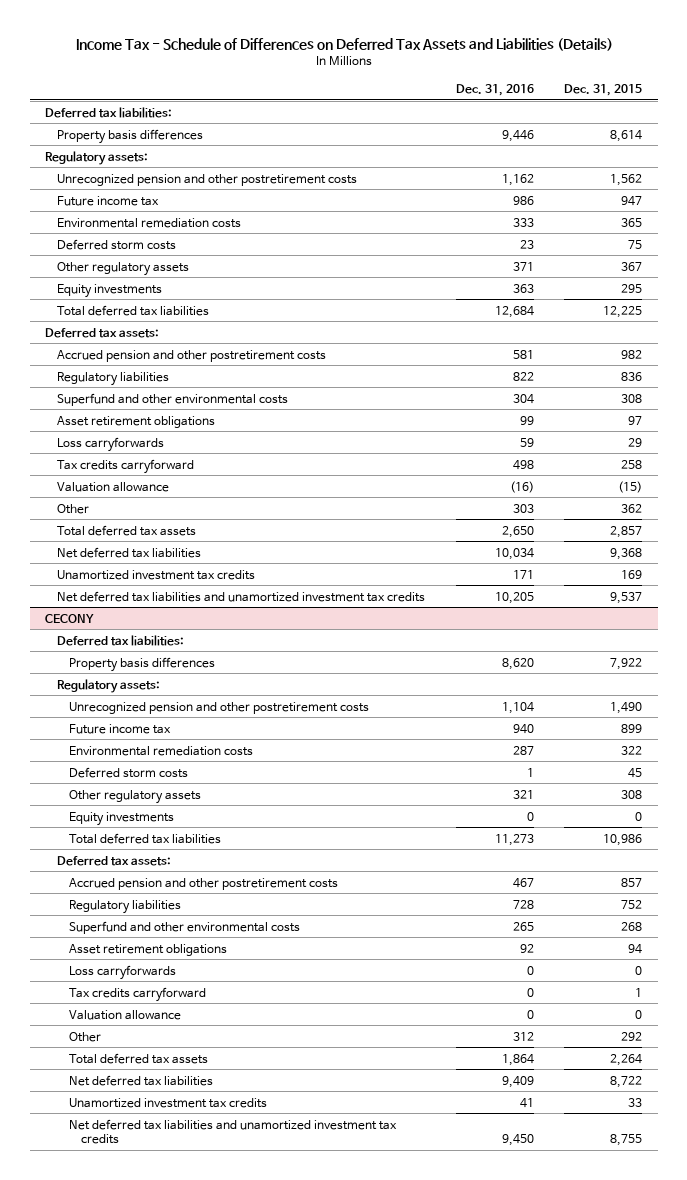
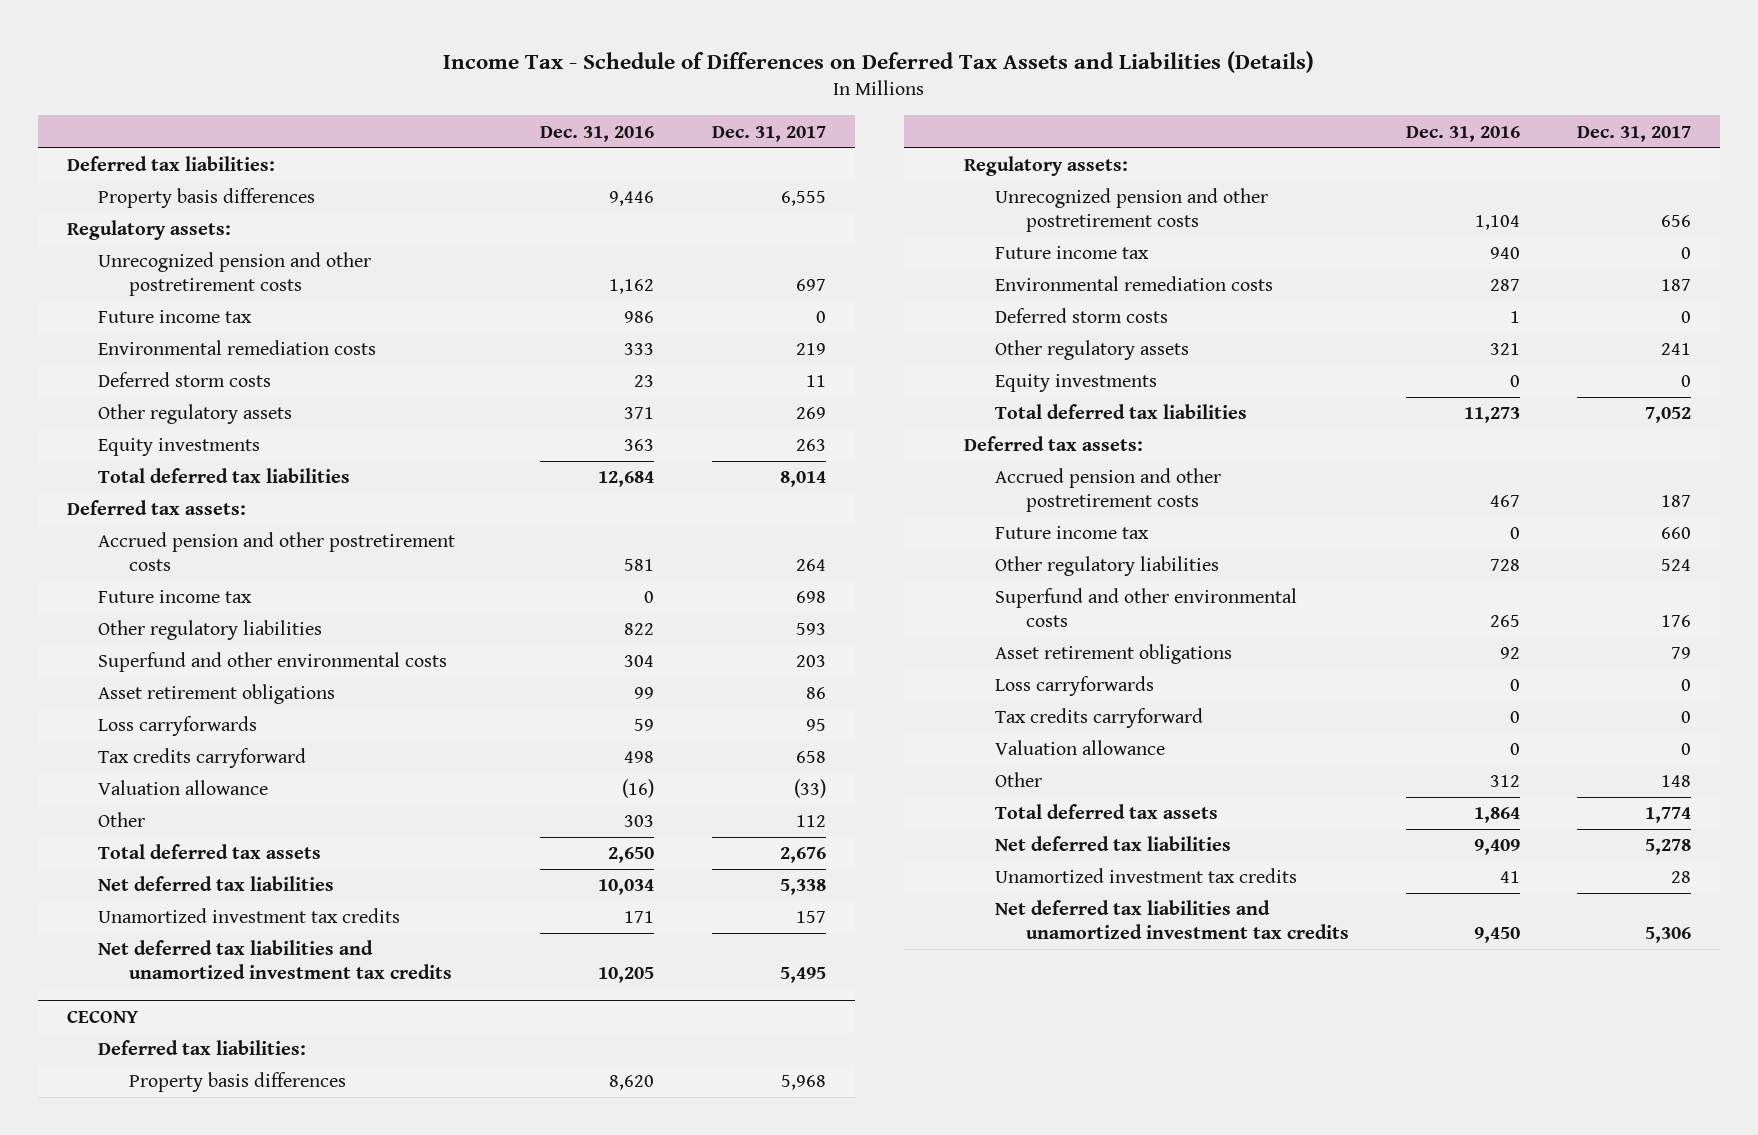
[564,83,643,96] Dec. 31, 2015 -> none
none -> [711,125,826,142] Dec. 31, 2017
none -> [97,590,252,604] Future income tax
[57,371,170,386] Regulatory liabilities -> [97,620,322,641] Other regulatory liabilities
none -> [994,526,1149,540] Future income tax
[68,899,181,914] Regulatory liabilities -> [994,556,1219,577] Other regulatory liabilities

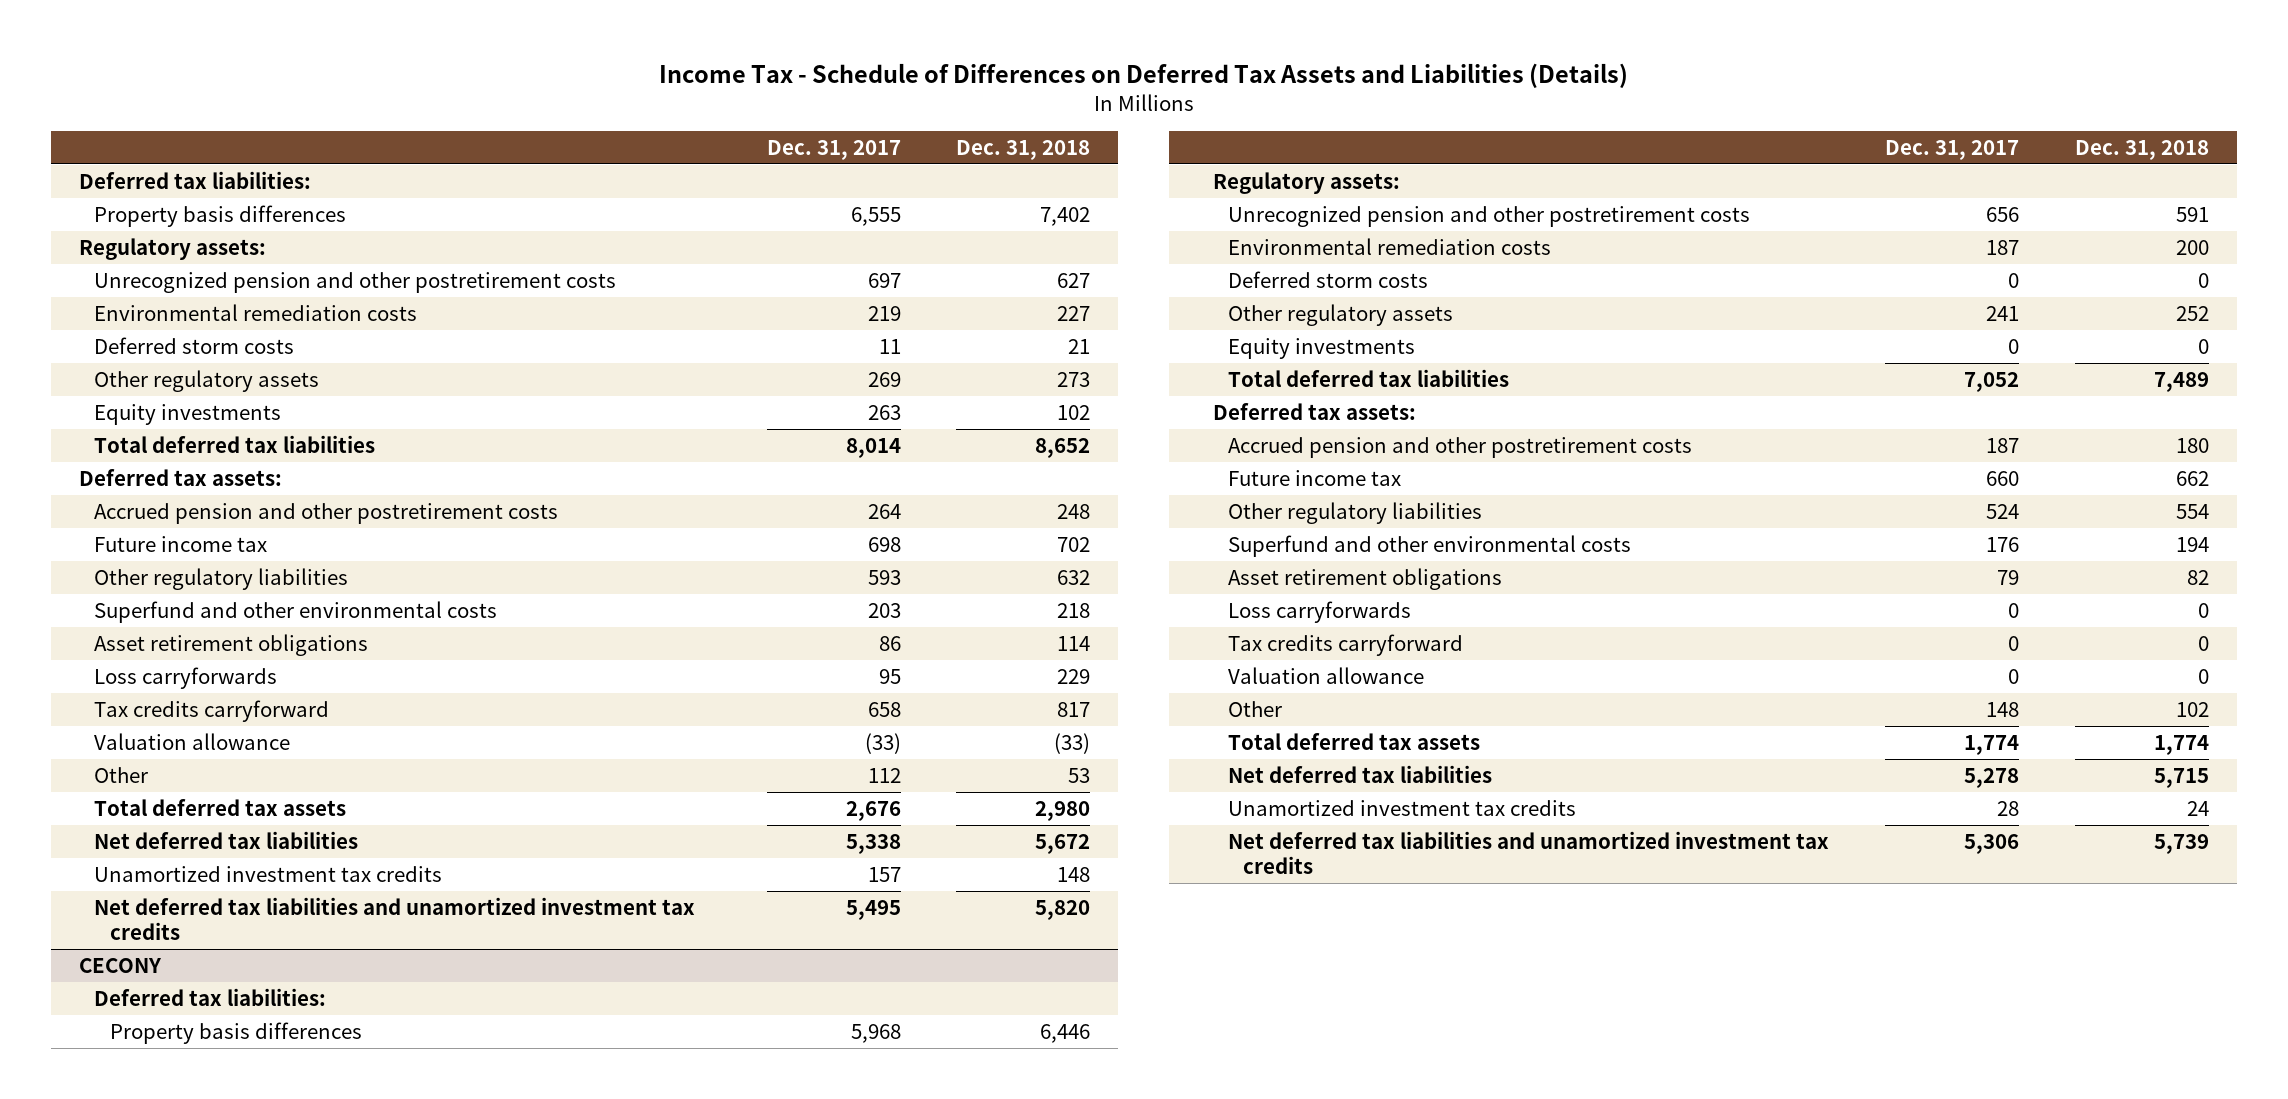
[540,125,655,142] Dec. 31, 2016 -> none
none -> [956,139,1091,160] Dec. 31, 2018
[97,310,252,324] Future income tax -> none
[994,246,1149,260] Future income tax -> none

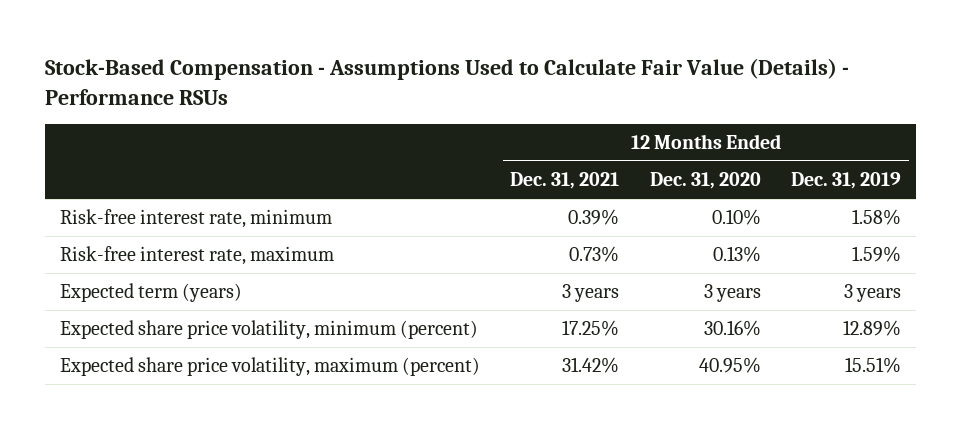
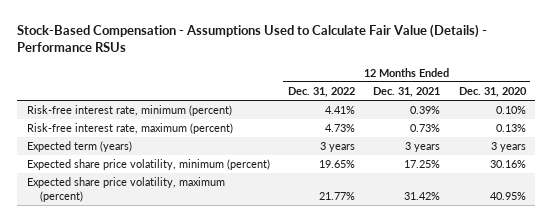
[791,172,902,190] Dec. 31, 2019 -> none
none -> [288,87,356,98] Dec. 31, 2022
[59,209,332,229] Risk-free interest rate, minimum -> [26,105,232,117] Risk-free interest rate, minimum (percent)
[59,246,334,266] Risk-free interest rate, maximum -> [26,123,233,135] Risk-free interest rate, maximum (percent)

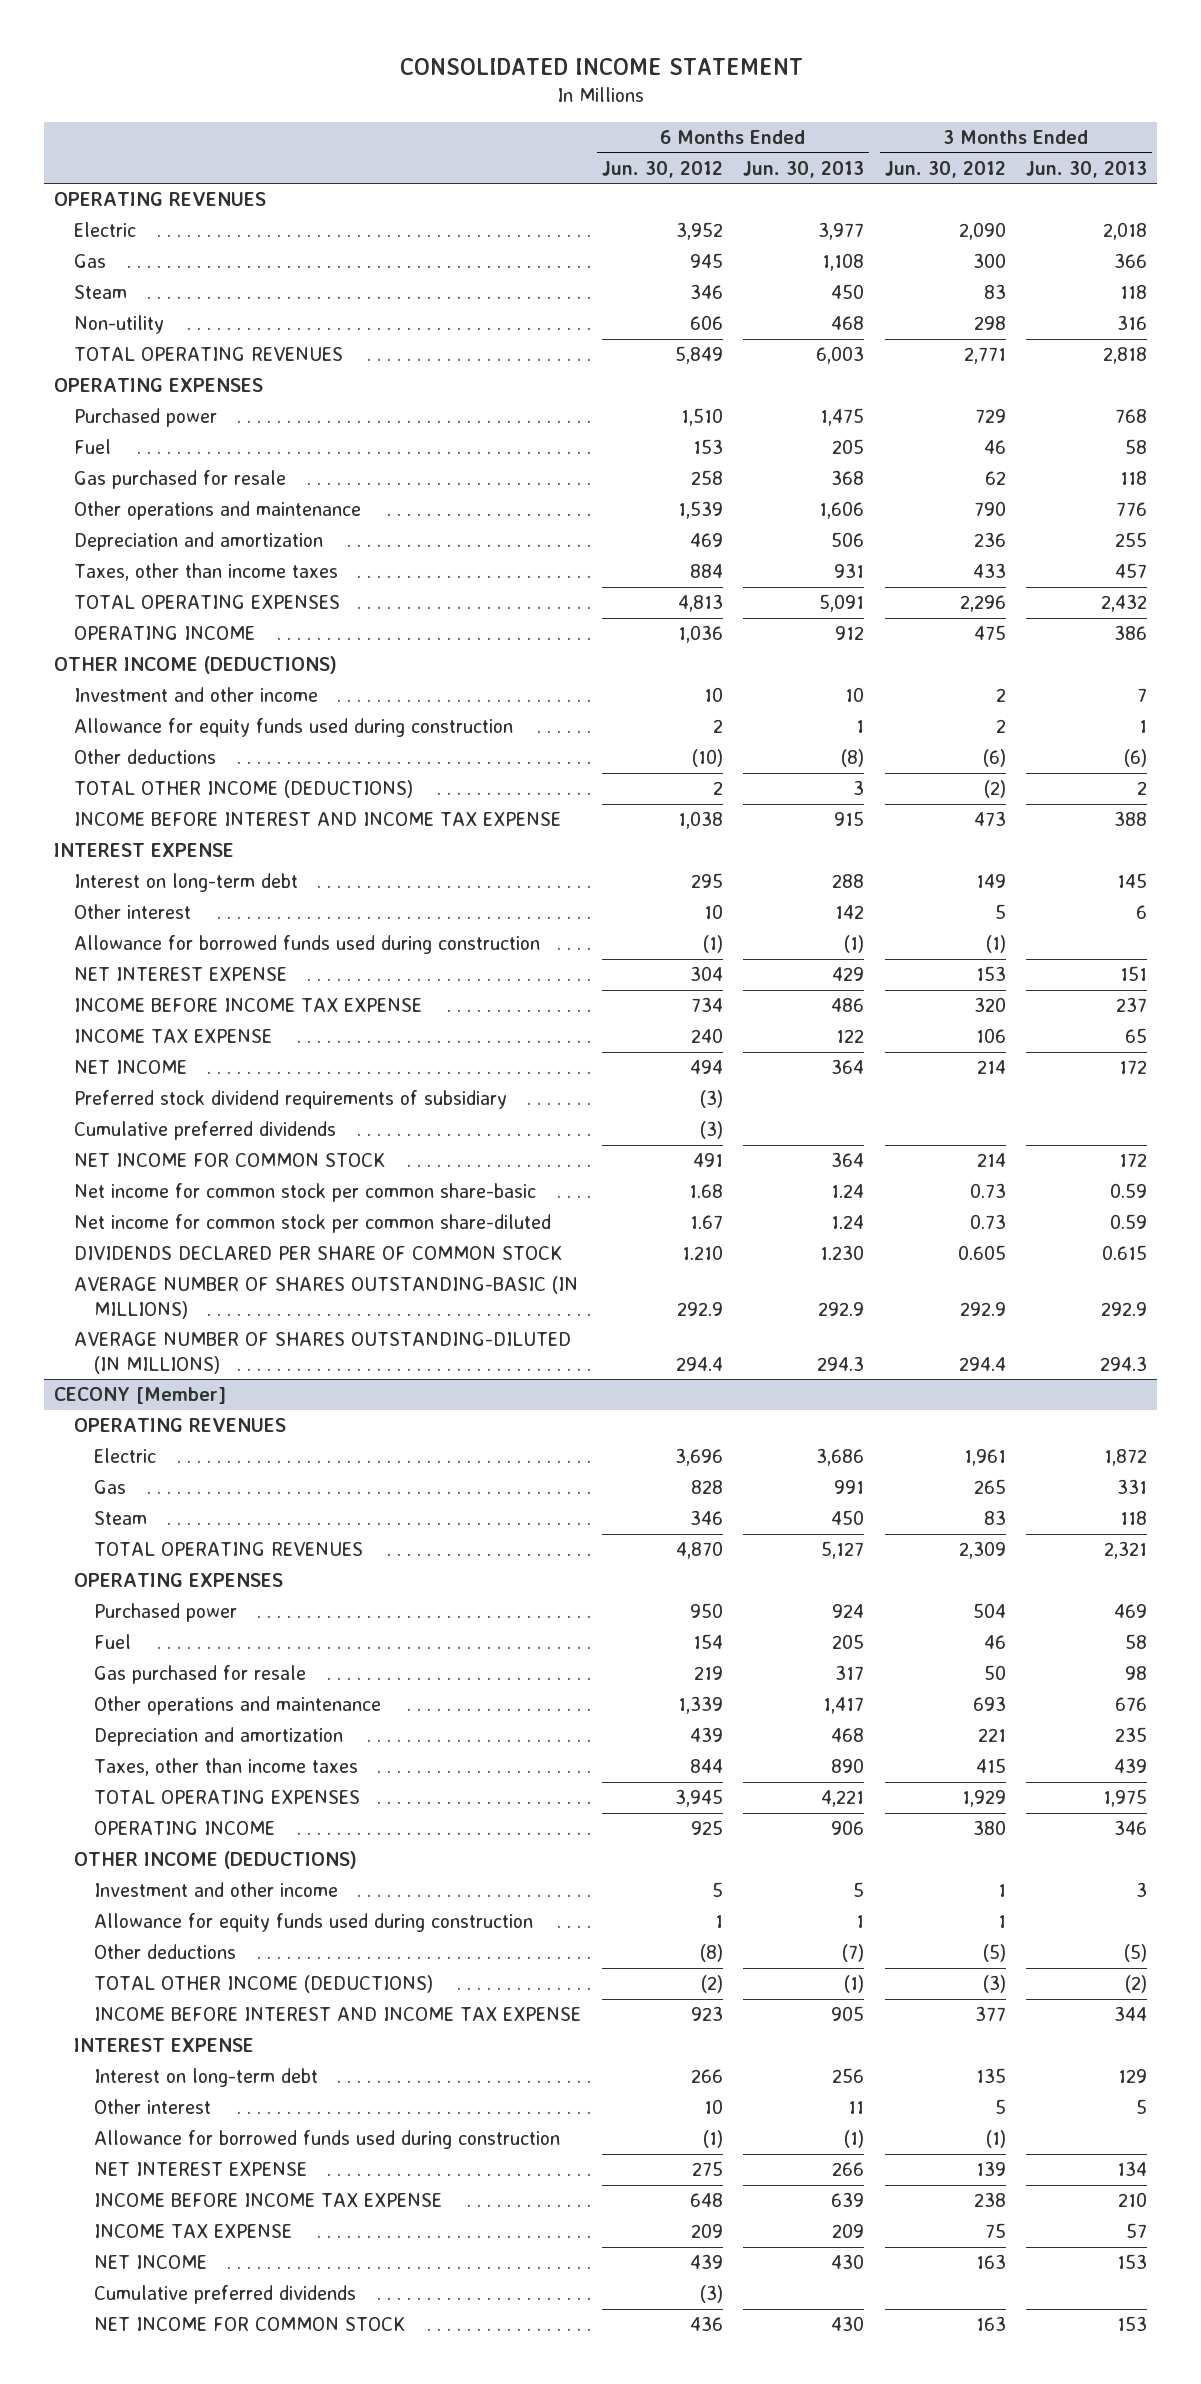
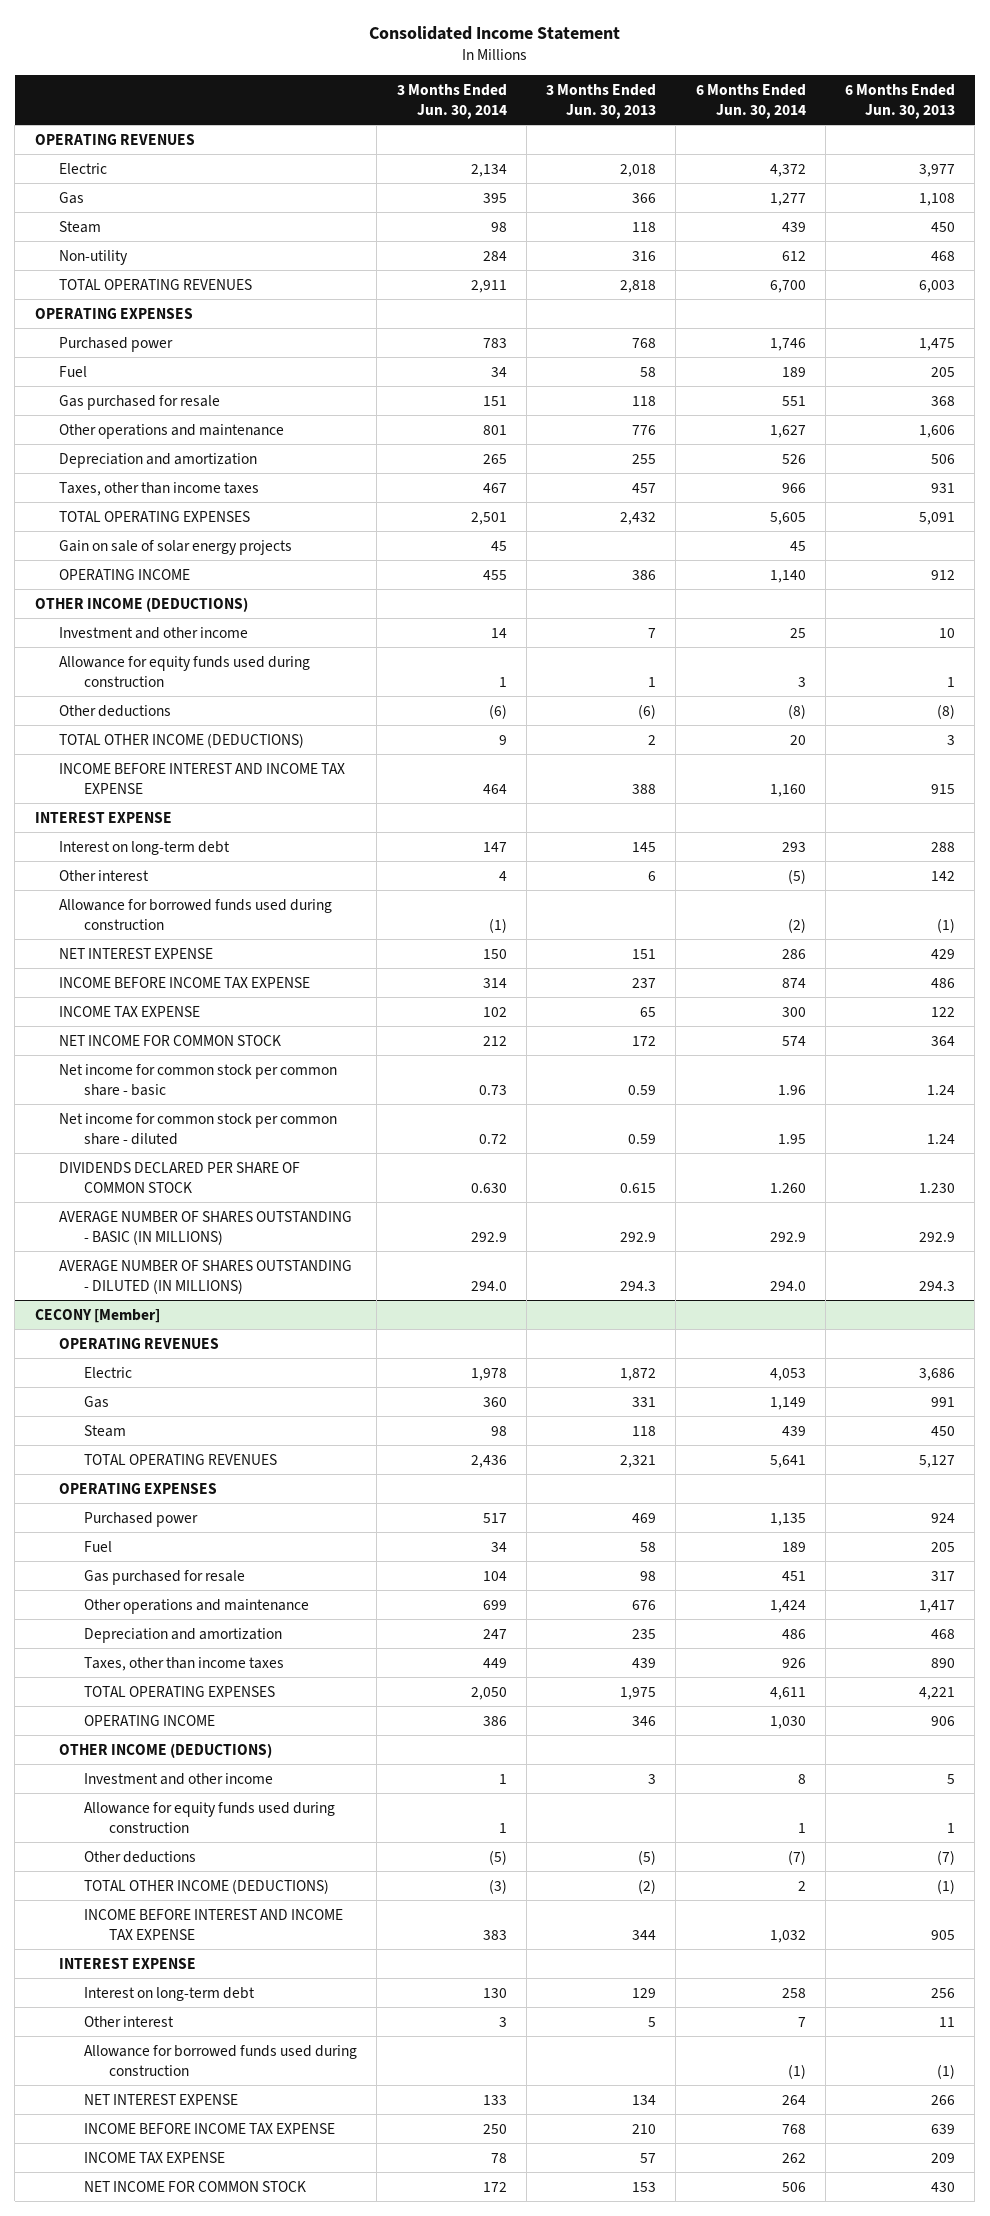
[399,58,803,76] CONSOLIDATED INCOME STATEMENT -> [368,25,620,40] Consolidated Income Statement
[601,160,723,178] Jun. 30, 2012 -> none
[884,160,1006,178] Jun. 30, 2012 -> none
none -> [396,84,507,119] 3 Months Ended Jun. 30, 2014
none -> [695,84,806,119] 6 Months Ended Jun. 30, 2014
none -> [59,539,293,555] Gain on sale of solar energy projects
[74,1060,188,1075] NET INCOME -> none
[74,1090,508,1110] Preferred stock dividend requirements of subsidiary -> none
[74,1121,337,1141] Cumulative preferred dividends -> none
[74,1183,537,1203] Net income for common stock per common share-basic -> [59,1063,338,1096] Net income for common stock per common share - basic
[74,1214,552,1234] Net income for common stock per common share-diluted -> [59,1112,338,1145] Net income for common stock per common share - diluted
[74,1276,579,1319] AVERAGE NUMBER OF SHARES OUTSTANDING-BASIC (IN MILLIONS) -> [59,1210,353,1245] AVERAGE NUMBER OF SHARES OUTSTANDING - BASIC (IN MILLIONS)
[74,1332,572,1374] AVERAGE NUMBER OF SHARES OUTSTANDING-DILUTED (IN MILLIONS) -> [59,1259,353,1294] AVERAGE NUMBER OF SHARES OUTSTANDING - DILUTED (IN MILLIONS)
[94,2255,208,2270] NET INCOME -> none
[94,2285,357,2305] Cumulative preferred dividends -> none

